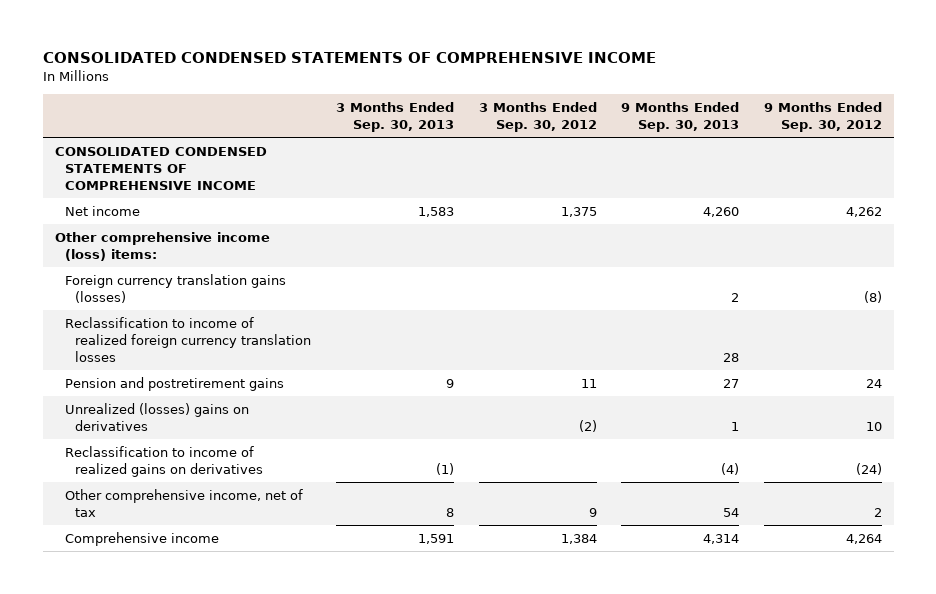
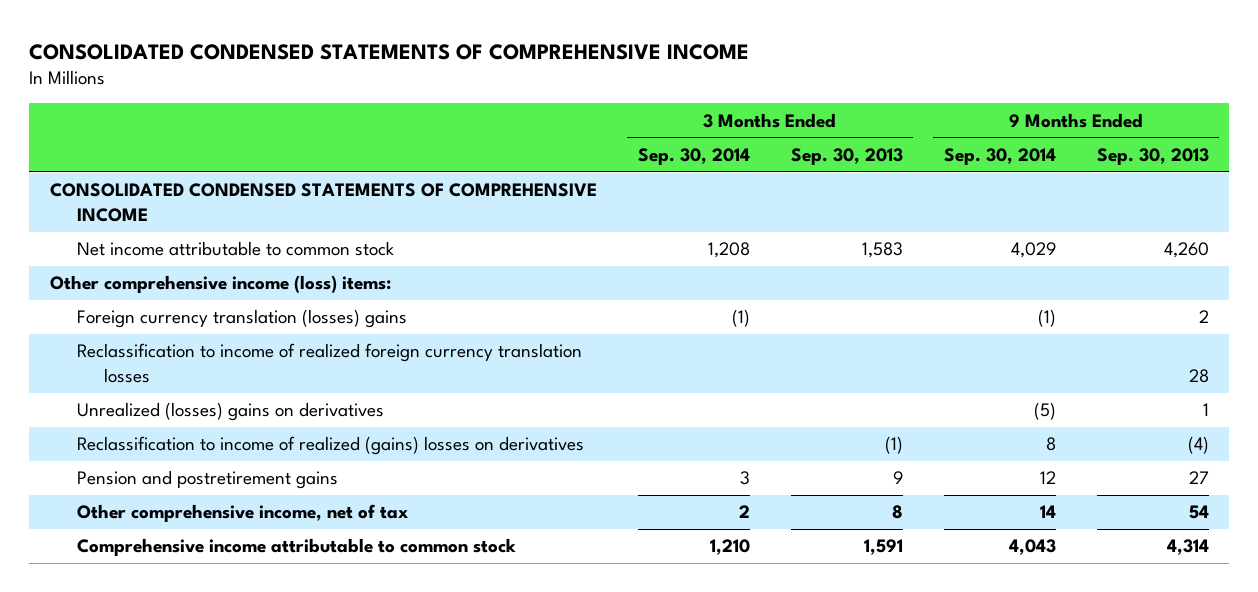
[478,102,597,133] 3 Months Ended Sep. 30, 2012 -> none
[763,102,882,133] 9 Months Ended Sep. 30, 2012 -> none
none -> [637,147,750,165] Sep. 30, 2014
none -> [943,147,1056,165] Sep. 30, 2014
[65,206,141,217] Net income -> [76,241,394,257] Net income attributable to common stock
[65,274,287,303] Foreign currency translation gains (losses) -> [76,309,407,329] Foreign currency translation (losses) gains
[65,446,264,477] Reclassification to income of realized gains on derivatives -> [76,436,584,456] Reclassification to income of realized (gains) losses on derivatives
[65,377,285,392] Pension and postretirement gains -> [76,470,338,490] Pension and postretirement gains
[65,532,220,547] Comprehensive income -> [76,538,516,557] Comprehensive income attributable to common stock

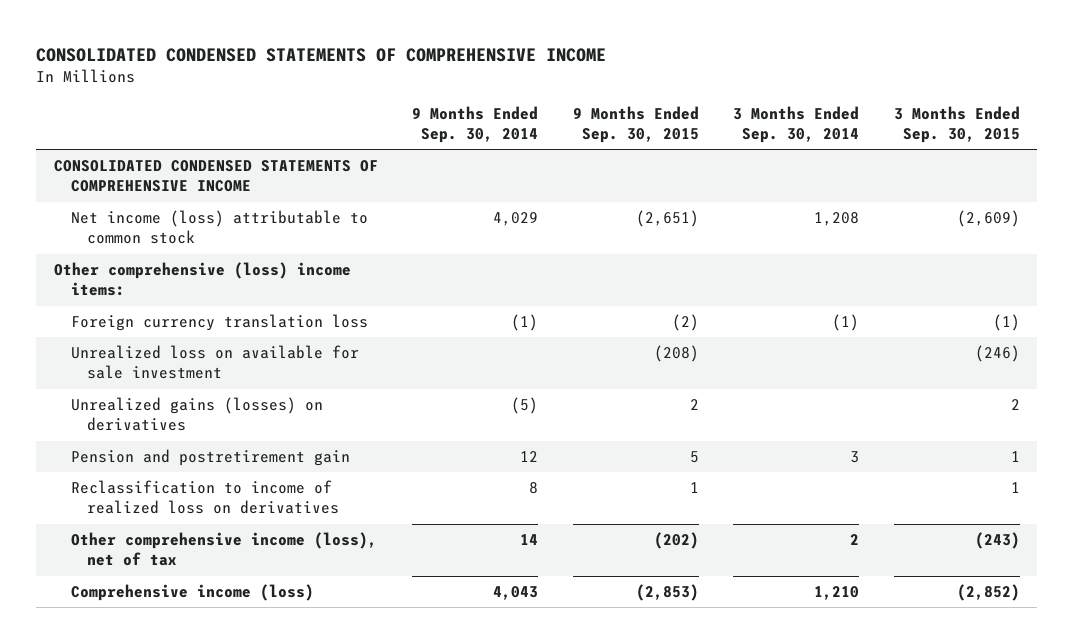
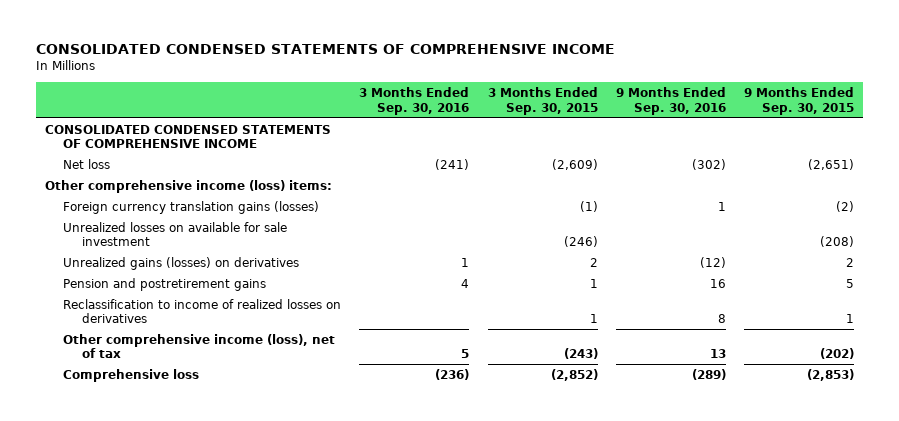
[412,105,539,144] 9 Months Ended Sep. 30, 2014 -> none
[733,105,860,144] 3 Months Ended Sep. 30, 2014 -> none
none -> [359,86,470,115] 3 Months Ended Sep. 30, 2016
none -> [615,86,726,115] 9 Months Ended Sep. 30, 2016
[70,210,368,245] Net income (loss) attributable to common stock -> [63,158,111,169] Net loss
[53,262,351,297] Other comprehensive (loss) income items: -> [44,179,332,193] Other comprehensive income (loss) items:
[70,314,368,332] Foreign currency translation loss -> [63,200,320,214] Foreign currency translation gains (losses)
[70,345,359,380] Unrealized loss on available for sale investment -> [63,221,288,247] Unrealized losses on available for sale investment
[70,449,350,467] Pension and postretirement gain -> [63,277,267,291] Pension and postretirement gains
[70,480,340,515] Reclassification to income of realized loss on derivatives -> [63,298,342,324] Reclassification to income of realized losses on derivatives
[70,584,314,602] Comprehensive income (loss) -> [63,368,200,382] Comprehensive loss

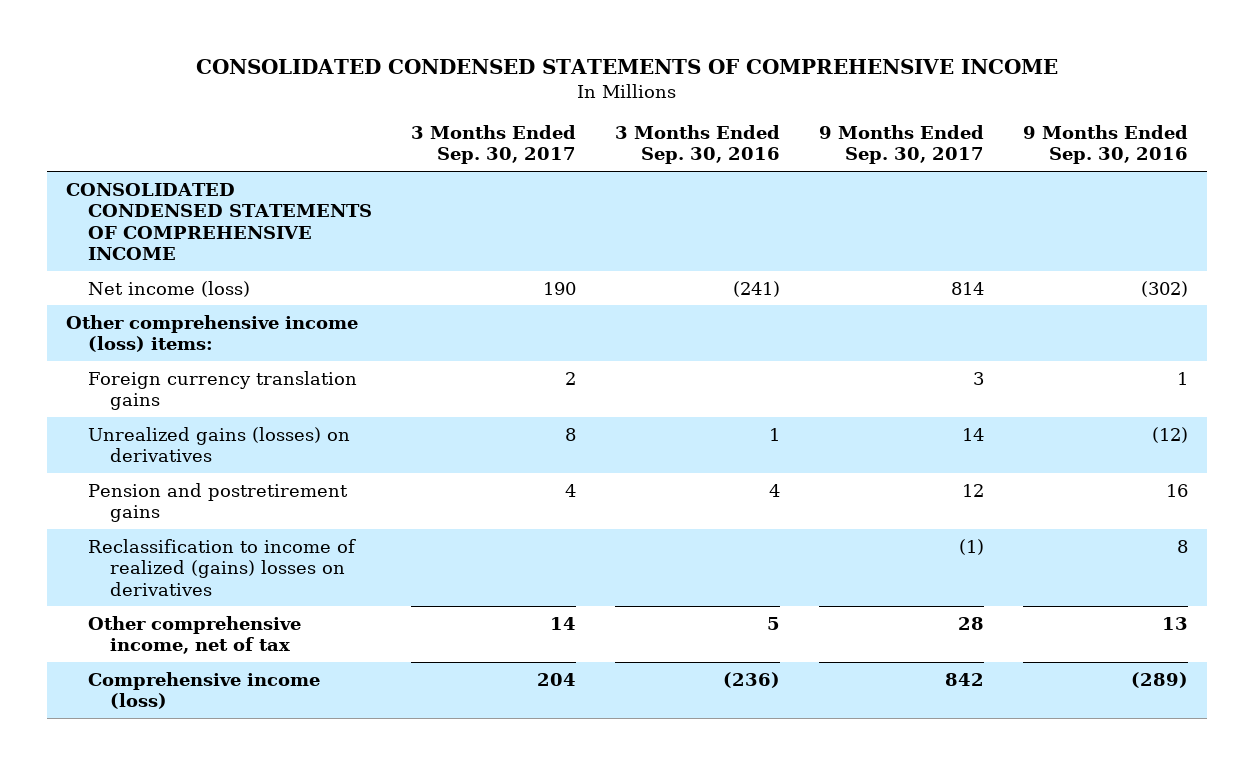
[487,86,598,115] 3 Months Ended Sep. 30, 2015 -> none
[743,86,854,115] 9 Months Ended Sep. 30, 2015 -> none
none -> [411,124,577,165] 3 Months Ended Sep. 30, 2017
none -> [819,124,985,165] 9 Months Ended Sep. 30, 2017
[63,158,111,169] Net loss -> [88,280,251,297] Net income (loss)
[63,221,288,247] Unrealized losses on available for sale investment -> none
[63,200,320,214] Foreign currency translation gains (losses) -> [88,370,358,411] Foreign currency translation gains
[63,298,342,324] Reclassification to income of realized losses on derivatives -> [88,538,357,596] Reclassification to income of realized (gains) losses on derivatives
[63,333,336,359] Other comprehensive income (loss), net of tax -> [88,615,302,655] Other comprehensive income, net of tax
[63,368,200,382] Comprehensive loss -> [88,671,321,710] Comprehensive income (loss)

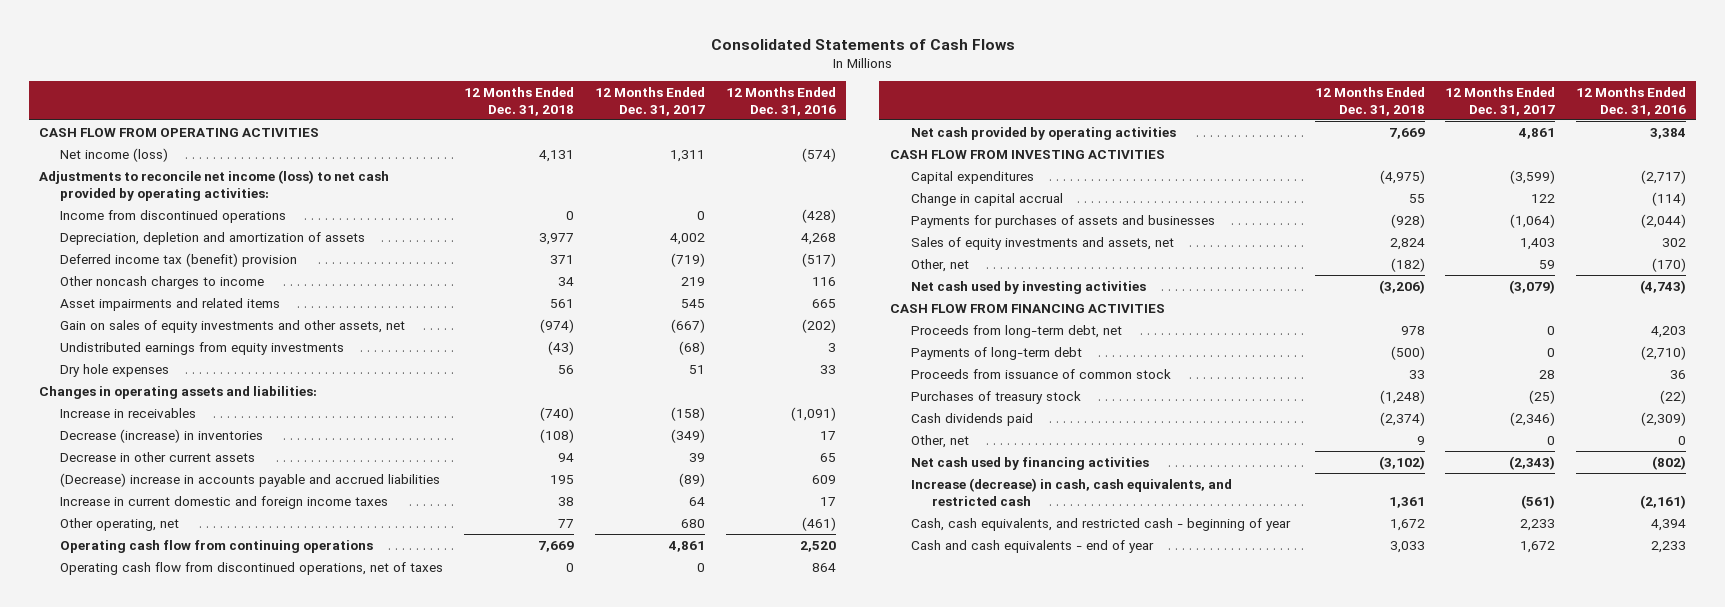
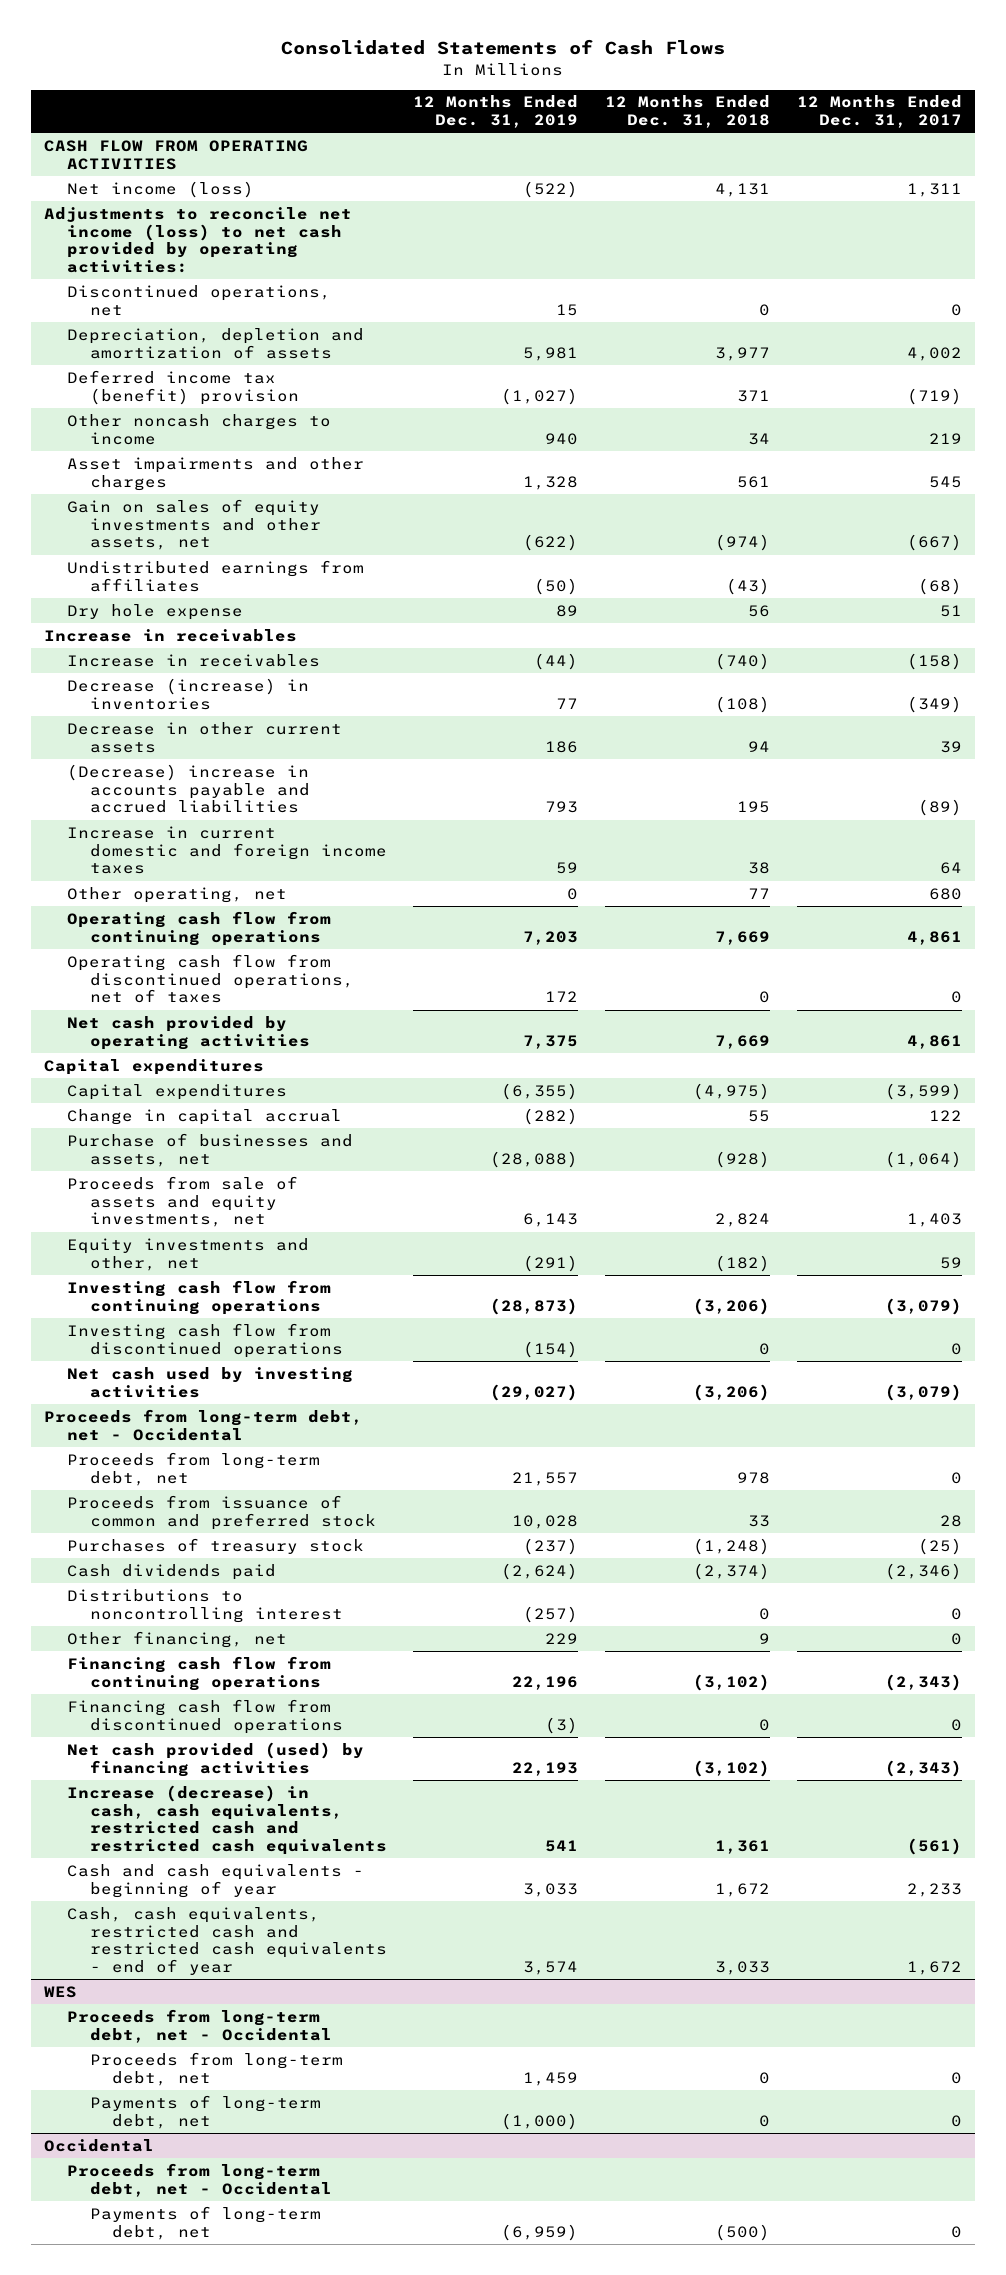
[725,86,836,116] 12 Months Ended Dec. 31, 2016 -> none
none -> [413,95,579,129] 12 Months Ended Dec. 31, 2019
[60,209,287,223] Income from discontinued operations -> none
none -> [67,284,332,316] Discontinued operations, net
[60,297,281,311] Asset impairments and related items -> [67,456,365,491] Asset impairments and other charges
[60,341,345,355] Undistributed earnings from equity investments -> [67,559,365,592] Undistributed earnings from affiliates
[60,363,170,377] Dry hole expenses -> [67,603,244,620] Dry hole expense
[39,385,318,399] Changes in operating assets and liabilities: -> [44,628,298,642] Increase in receivables
[889,149,1165,159] CASH FLOW FROM INVESTING ACTIVITIES -> [44,1058,265,1075] Capital expenditures
[910,214,1215,228] Payments for purchases of assets and businesses -> [67,1132,354,1167] Purchase of businesses and assets, net
[910,236,1174,250] Sales of equity investments and assets, net -> [67,1175,299,1228] Proceeds from sale of assets and equity investments, net
[910,258,969,272] Other, net -> [67,1237,310,1271] Equity investments and other, net
none -> [67,1279,332,1315] Investing cash flow from continuing operations
none -> [67,1322,343,1358] Investing cash flow from discontinued operations
[889,303,1165,313] CASH FLOW FROM FINANCING ACTIVITIES -> [44,1408,364,1441] Proceeds from long-term debt, net - Occidental
[910,346,1082,360] Payments of long-term debt -> none
[910,368,1171,379] Proceeds from issuance of common stock -> [67,1494,376,1530] Proceeds from issuance of common and preferred stock
none -> [67,1588,343,1623] Distributions to noncontrolling interest
[910,434,969,448] Other, net -> [67,1630,288,1648] Other financing, net
none -> [67,1655,332,1691] Financing cash flow from continuing operations
none -> [67,1698,343,1734] Financing cash flow from discontinued operations
[910,456,1149,470] Net cash used by financing activities -> [67,1741,365,1777] Net cash provided (used) by financing activities
[910,477,1232,506] Increase (decrease) in cash, cash equivalents, and restricted cash -> [67,1784,387,1856] Increase (decrease) in cash, cash equivalents, restricted cash and restricted cash equivalents
[910,517,1291,531] Cash, cash equivalents, and restricted cash - beginning of year -> [67,1863,365,1898] Cash and cash equivalents - beginning of year
[910,539,1154,553] Cash and cash equivalents - end of year -> [67,1906,387,1976] Cash, cash equivalents, restricted cash and restricted cash equivalents - end of year
none -> [44,1985,78,1998] WES
none -> [67,2008,332,2043] Proceeds from long-term debt, net - Occidental
none -> [89,2051,343,2086] Proceeds from long-term debt, net
none -> [89,2094,321,2129] Payments of long-term debt, net
none -> [44,2138,155,2152] Occidental
none -> [67,2162,332,2197] Proceeds from long-term debt, net - Occidental
none -> [89,2205,321,2240] Payments of long-term debt, net

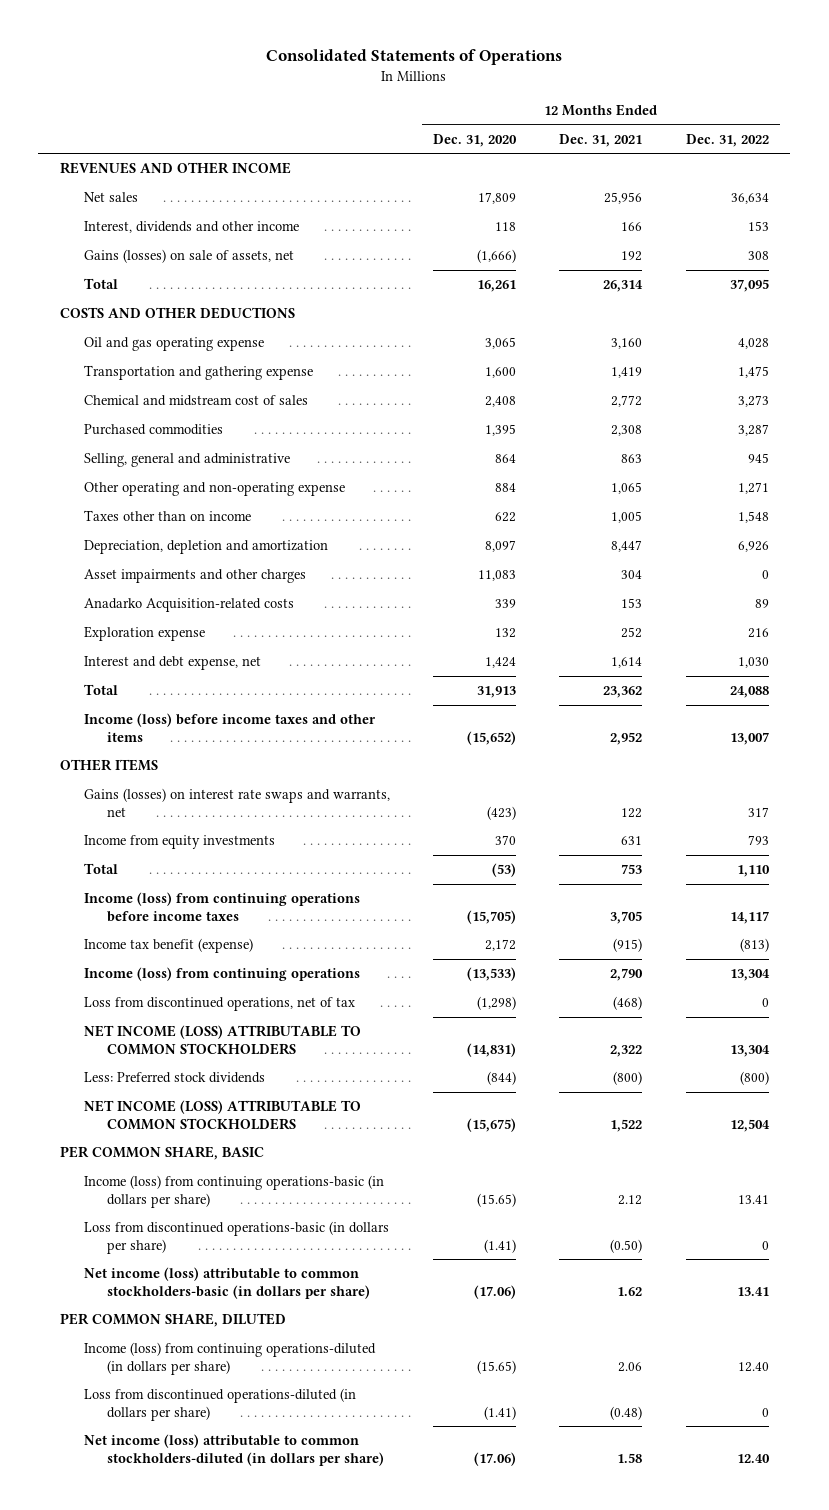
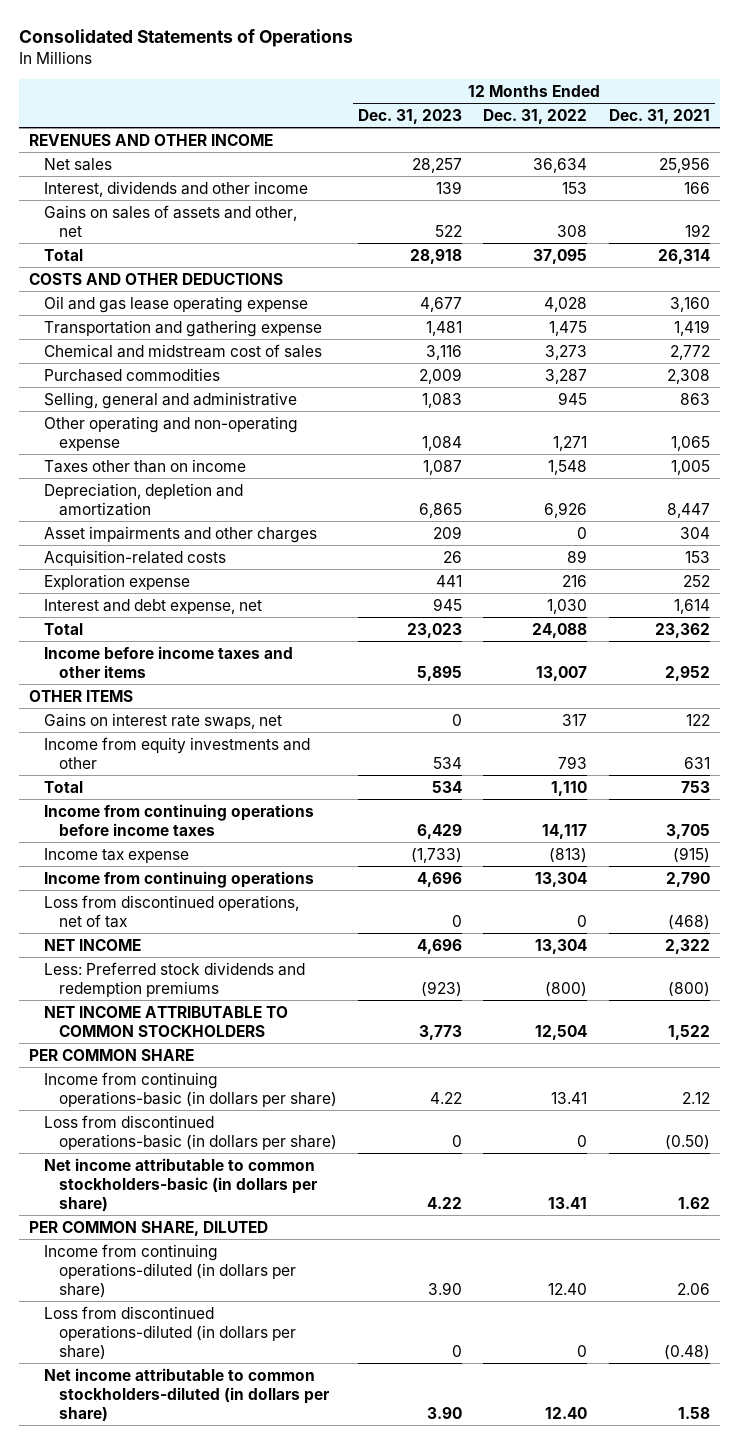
[432,133,517,147] Dec. 31, 2020 -> none
none -> [358,108,463,124] Dec. 31, 2023
[83,249,294,264] Gains (losses) on sale of assets, net -> [44,204,298,237] Gains on sales of assets and other, net
[83,337,264,352] Oil and gas operating expense -> [44,295,309,313] Oil and gas lease operating expense
[83,598,294,613] Anadarko Acquisition-related costs -> [44,549,227,566] Acquisition-related costs
[83,713,376,742] Income (loss) before income taxes and other items -> [44,645,294,678] Income before income taxes and other items
[83,788,390,817] Gains (losses) on interest rate swaps and warrants, net -> [44,712,283,729] Gains on interest rate swaps, net
[83,835,275,850] Income from equity investments -> [44,736,311,769] Income from equity investments and other
[83,892,360,922] Income (loss) from continuing operations before income taxes -> [44,803,315,836] Income from continuing operations before income taxes
[83,938,253,954] Income tax benefit (expense) -> [44,847,190,863] Income tax expense
[83,967,360,982] Income (loss) from continuing operations -> [44,870,315,888] Income from continuing operations
[83,1025,361,1055] NET INCOME (LOSS) ATTRIBUTABLE TO COMMON STOCKHOLDERS -> [44,938,142,951] NET INCOME
[83,1072,265,1084] Less: Preferred stock dividends -> [44,961,306,997] Less: Preferred stock dividends and redemption premiums
[83,1100,361,1130] NET INCOME (LOSS) ATTRIBUTABLE TO COMMON STOCKHOLDERS -> [44,1005,289,1037] NET INCOME ATTRIBUTABLE TO COMMON STOCKHOLDERS
[60,1146,265,1161] PER COMMON SHARE, BASIC -> [29,1048,195,1061] PER COMMON SHARE
[83,1175,384,1208] Income (loss) from continuing operations-basic (in dollars per share) -> [44,1071,338,1107] Income from continuing operations-basic (in dollars per share)
[83,1267,370,1299] Net income (loss) attributable to common stockholders-basic (in dollars per share) -> [44,1157,319,1212] Net income attributable to common stockholders-basic (in dollars per share)
[83,1342,376,1375] Income (loss) from continuing operations-diluted (in dollars per share) -> [44,1243,297,1298] Income from continuing operations-diluted (in dollars per share)
[83,1434,384,1466] Net income (loss) attributable to common stockholders-diluted (in dollars per share) -> [44,1367,331,1422] Net income attributable to common stockholders-diluted (in dollars per share)

